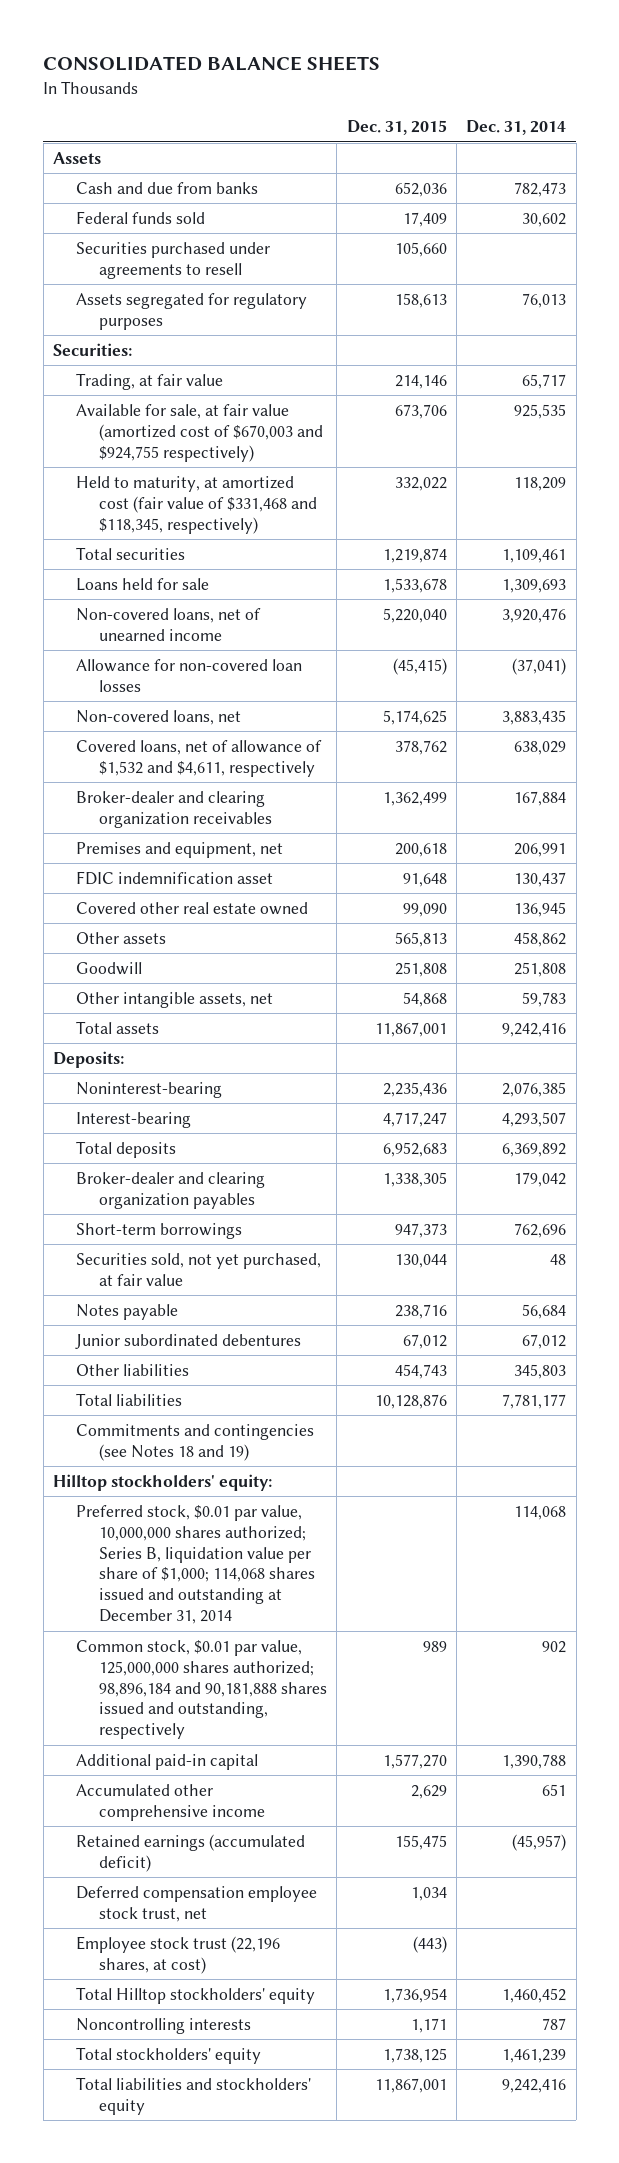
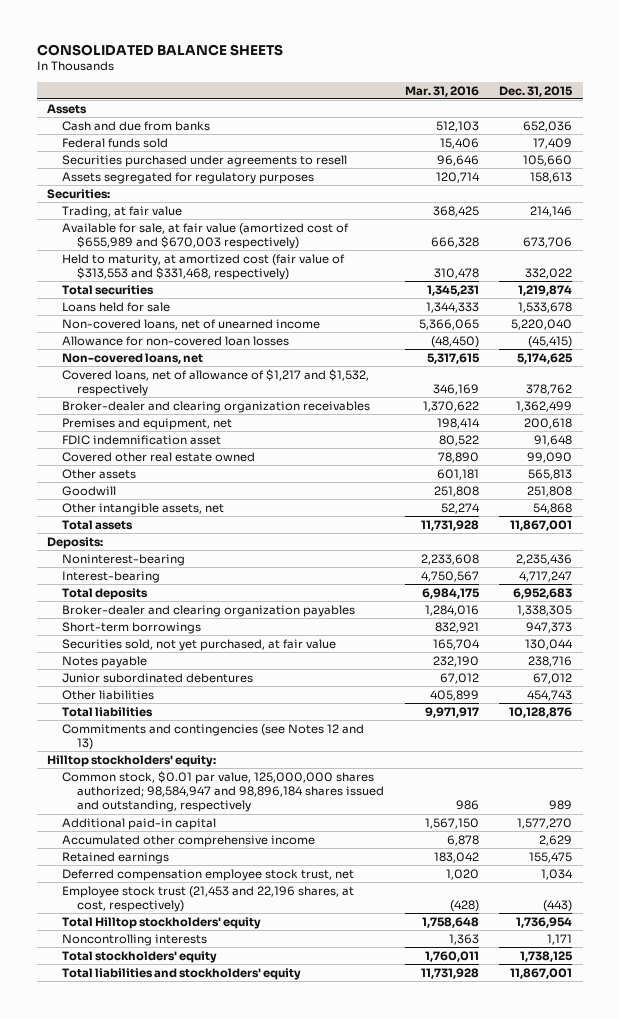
[466,120,567,136] Dec. 31, 2014 -> none
none -> [404,85,479,97] Mar. 31, 2016
[75,403,323,462] Available for sale, at fair value (amortized cost of $670,003 and $924,755 respectively) -> [62,222,350,250] Available for sale, at fair value (amortized cost of $655,989 and $670,003 respectively)
[75,475,317,534] Held to maturity, at amortized cost (fair value of $331,468 and $118,345, respectively) -> [62,253,346,281] Held to maturity, at amortized cost (fair value of $313,553 and $331,468, respectively)
[75,739,322,777] Covered loans, net of allowance of $1,532 and $4,611, respectively -> [62,368,370,397] Covered loans, net of allowance of $1,217 and $1,532, respectively
[75,1423,314,1461] Commitments and contingencies (see Notes 18 and 19) -> [62,723,365,751] Commitments and contingencies (see Notes 12 and 13)
[75,1504,315,1625] Preferred stock, $0.01 par value, 10,000,000 shares authorized; Series B, liquidation value per share of $1,000; 114,068 shares issued and outstanding at December 31, 2014 -> none
[75,1639,327,1740] Common stock, $0.01 par value, 125,000,000 shares authorized; 98,896,184 and 90,181,888 shares issued and outstanding, respectively -> [62,770,385,813] Common stock, $0.01 par value, 125,000,000 shares authorized; 98,584,947 and 98,896,184 shares issued and outstanding, respectively
[75,1833,305,1872] Retained earnings (accumulated deficit) -> [62,851,170,864] Retained earnings
[75,1935,280,1974] Employee stock trust (22,196 shares, at cost) -> [62,885,355,913] Employee stock trust (21,453 and 22,196 shares, at cost, respectively)

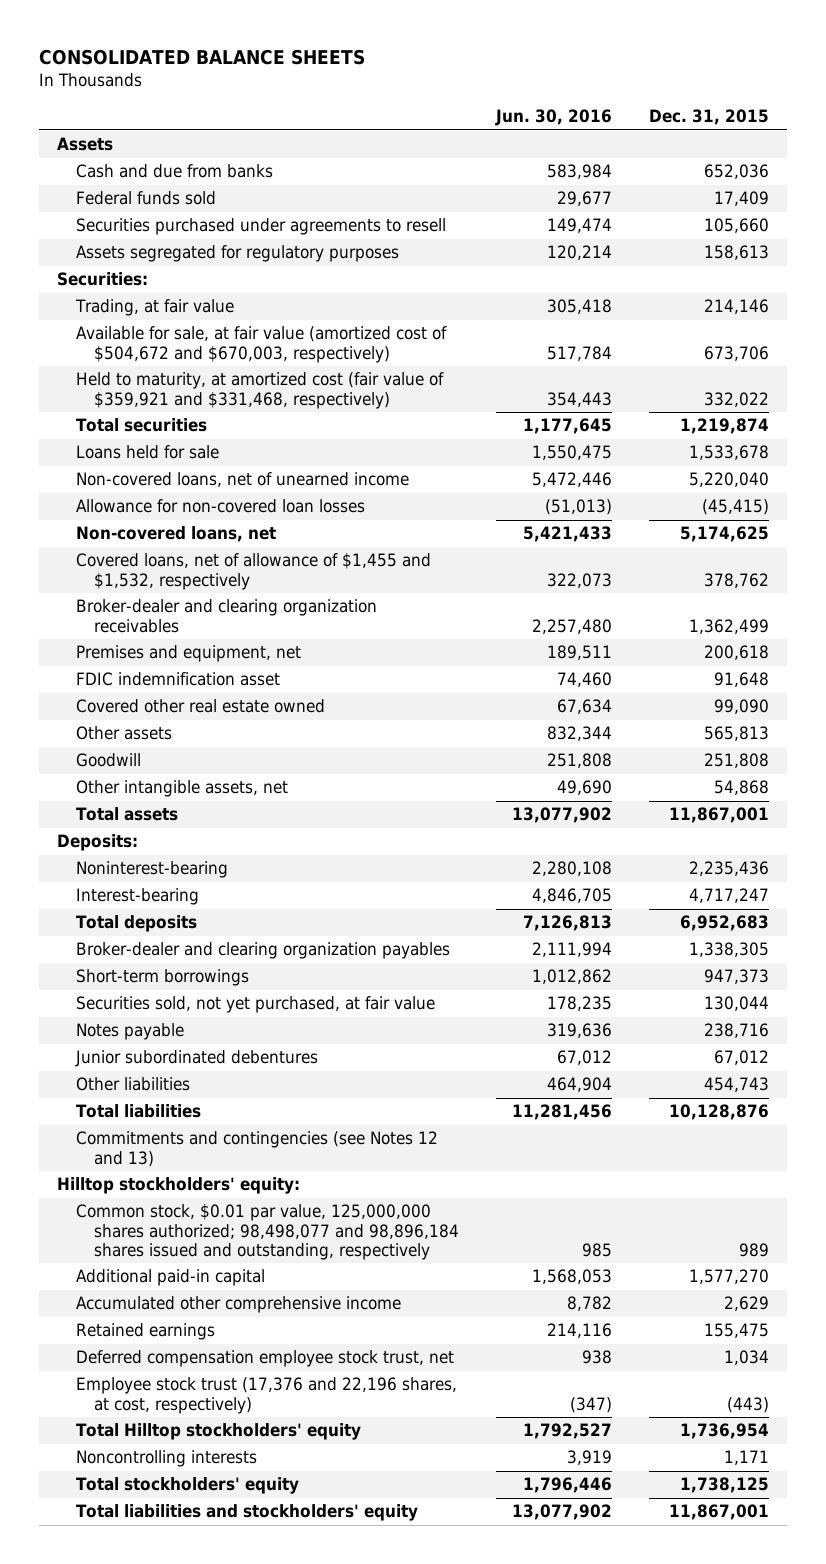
[404,85,479,97] Mar. 31, 2016 -> none
none -> [494,109,612,127] Jun. 30, 2016
[62,222,350,250] Available for sale, at fair value (amortized cost of $655,989 and $670,003 respectively) -> [75,326,447,363] Available for sale, at fair value (amortized cost of $504,672 and $670,003, respectively)
[62,253,346,281] Held to maturity, at amortized cost (fair value of $313,553 and $331,468, respectively) -> [75,372,444,409] Held to maturity, at amortized cost (fair value of $359,921 and $331,468, respectively)
[62,368,370,397] Covered loans, net of allowance of $1,217 and $1,532, respectively -> [75,553,431,590] Covered loans, net of allowance of $1,455 and $1,532, respectively
[62,770,385,813] Common stock, $0.01 par value, 125,000,000 shares authorized; 98,584,947 and 98,896,184 shares issued and outstanding, respectively -> [75,1204,460,1260] Common stock, $0.01 par value, 125,000,000 shares authorized; 98,498,077 and 98,896,184 shares issued and outstanding, respectively
[62,885,355,913] Employee stock trust (21,453 and 22,196 shares, at cost, respectively) -> [75,1377,457,1414] Employee stock trust (17,376 and 22,196 shares, at cost, respectively)

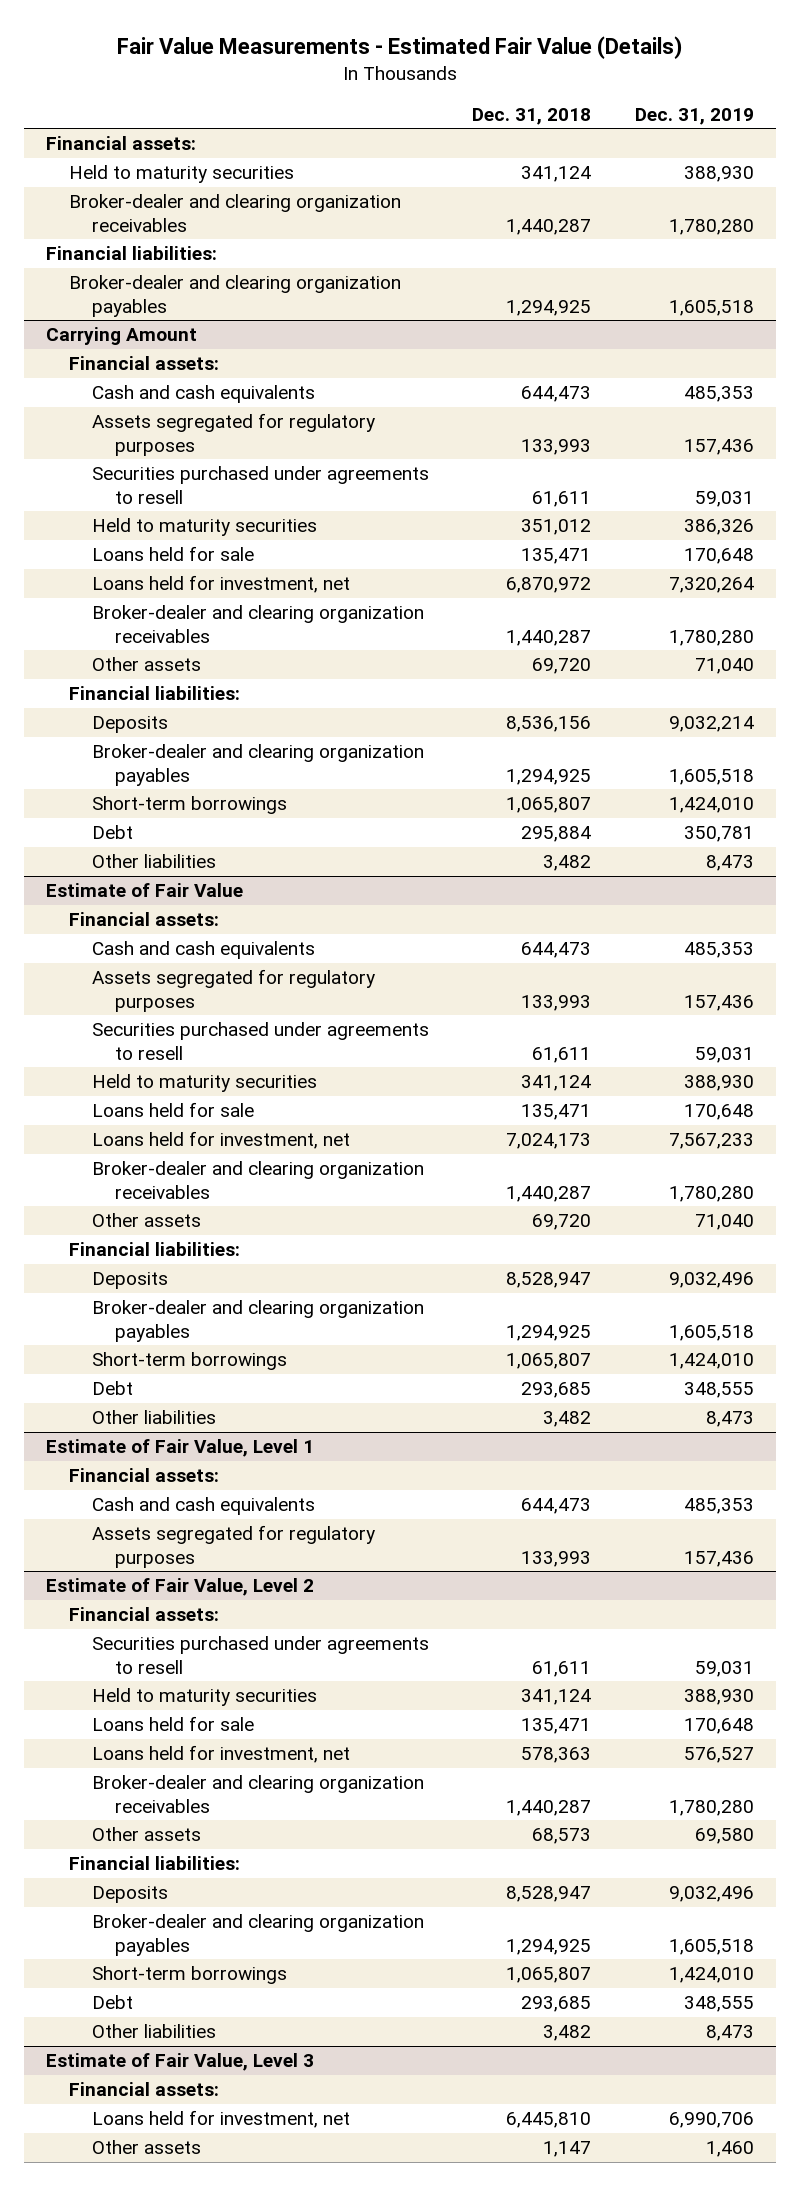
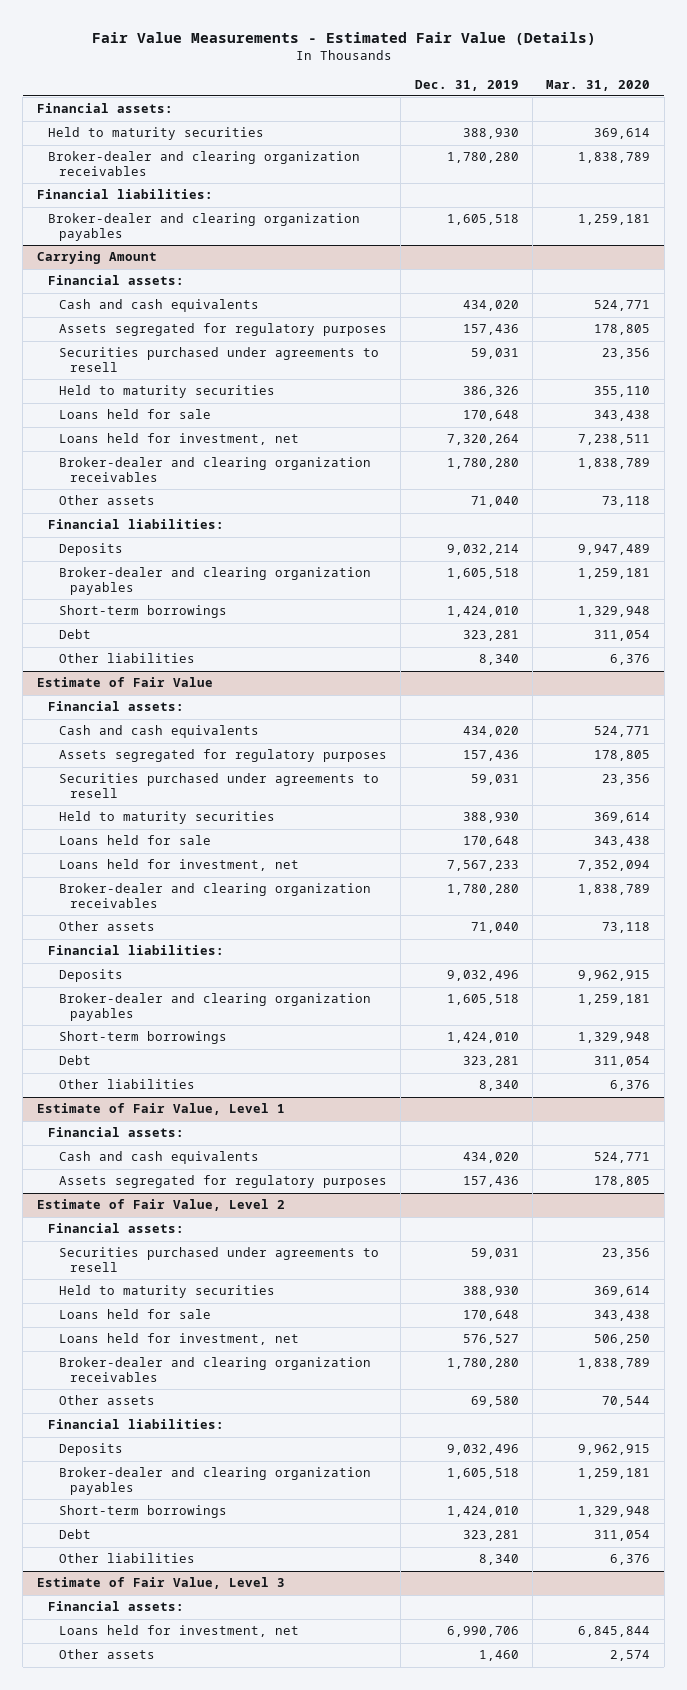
[472,107,592,125] Dec. 31, 2018 -> none
none -> [546,79,651,91] Mar. 31, 2020
[683,386,754,403] 485,353 -> [462,300,519,312] 434,020
[683,826,754,843] 350,781 -> [462,630,519,642] 323,281
[705,855,754,872] 8,473 -> [478,654,519,666] 8,340
[683,942,754,959] 485,353 -> [462,726,519,738] 434,020
[683,1382,754,1399] 348,555 -> [462,1056,519,1068] 323,281
[705,1411,754,1428] 8,473 -> [478,1080,519,1092] 8,340
[683,1498,754,1515] 485,353 -> [462,1152,519,1164] 434,020
[683,1996,754,2013] 348,555 -> [462,1530,519,1542] 323,281
[705,2025,754,2042] 8,473 -> [478,1554,519,1566] 8,340

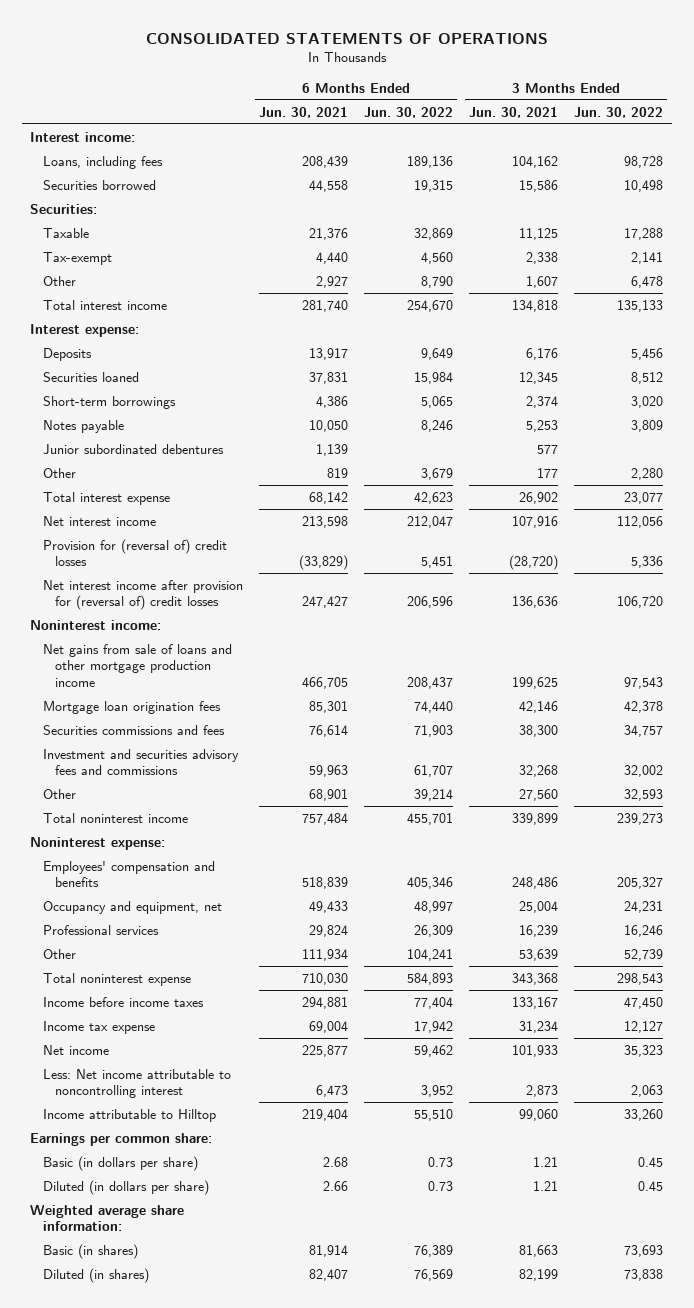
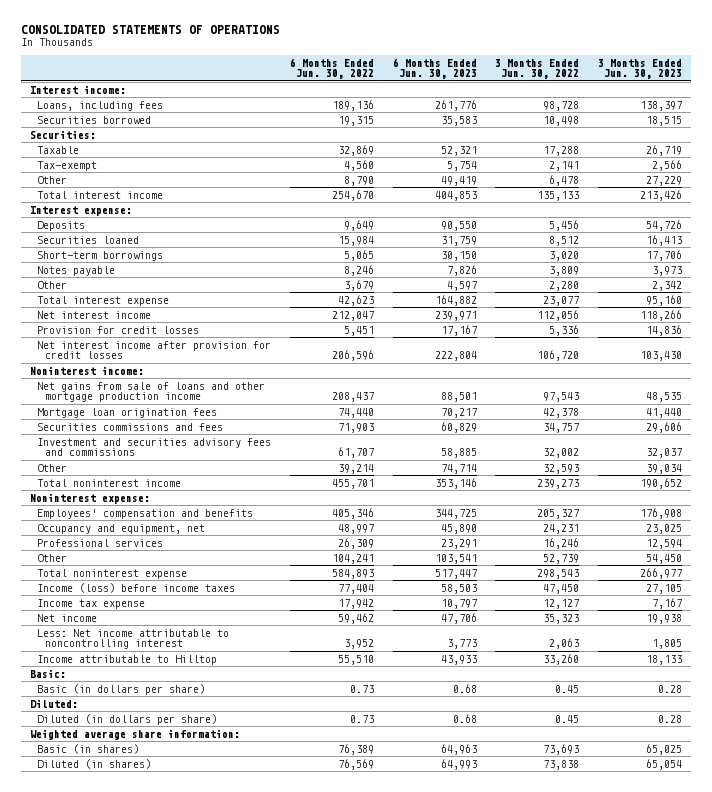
[259,106,349,118] Jun. 30, 2021 -> none
[469,106,559,118] Jun. 30, 2021 -> none
none -> [392,57,477,80] 6 Months Ended Jun. 30, 2023
none -> [598,58,683,80] 3 Months Ended Jun. 30, 2023
[42,443,224,454] Junior subordinated debentures -> none
[42,538,227,567] Provision for (reversal of) credit losses -> [37,325,200,334] Provision for credit losses
[42,579,243,611] Net interest income after provision for (reversal of) credit losses -> [37,340,272,360] Net interest income after provision for credit losses
[42,996,204,1007] Income before income taxes -> [37,582,236,593] Income (loss) before income taxes
[30,1132,213,1146] Earnings per common share: -> none
none -> [29,668,66,678] Basic:
none -> [29,698,78,708] Diluted:

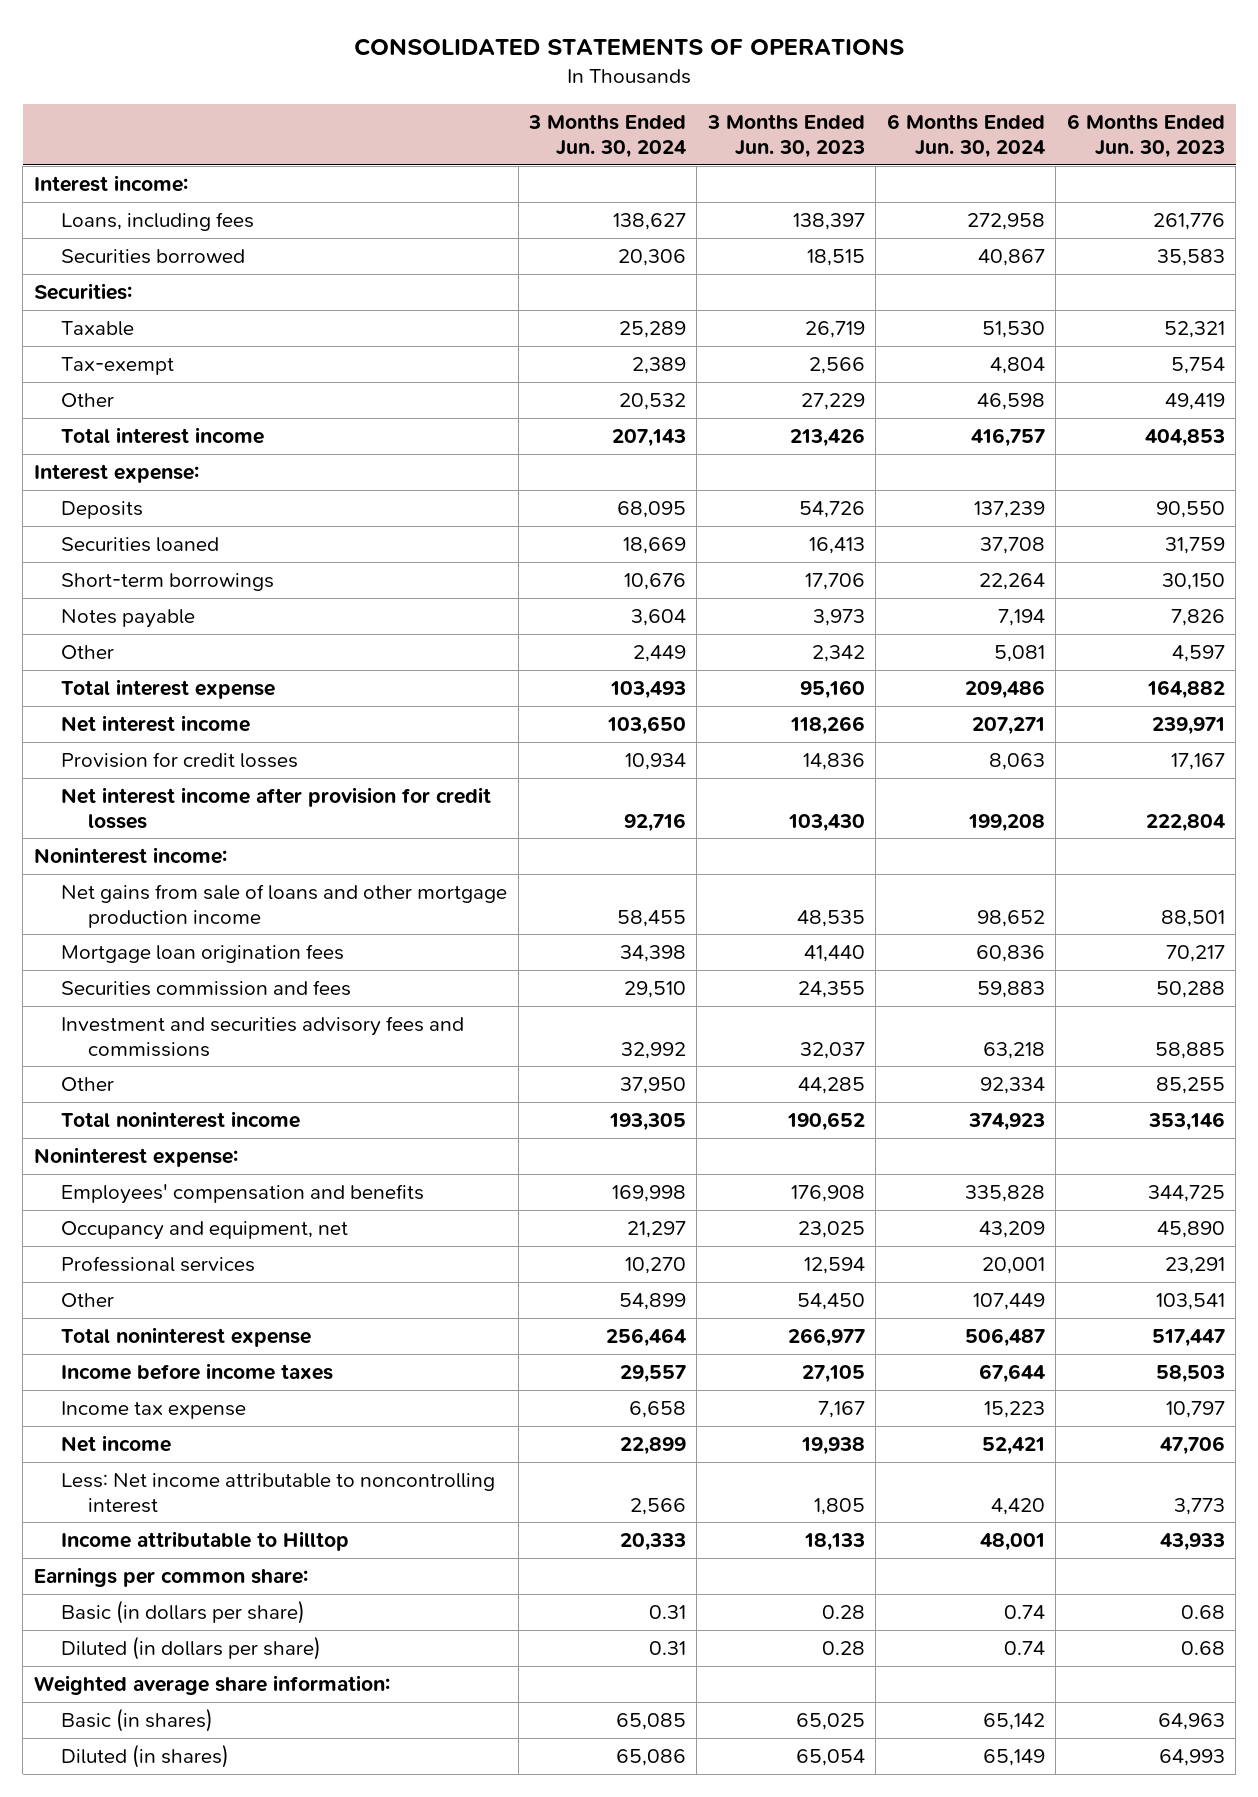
[290,57,375,80] 6 Months Ended Jun. 30, 2022 -> none
[495,58,580,80] 3 Months Ended Jun. 30, 2022 -> none
none -> [528,114,687,158] 3 Months Ended Jun. 30, 2024
none -> [886,114,1045,158] 6 Months Ended Jun. 30, 2024
[37,422,224,431] Securities commissions and fees -> [61,980,352,997] Securities commission and fees
[440,421,477,433] 60,829 -> [1155,981,1225,999] 50,288
[646,421,683,433] 29,606 -> [797,981,865,999] 24,355
[440,463,477,474] 74,714 -> [1155,1077,1225,1095] 85,255
[646,463,683,474] 39,034 -> [797,1077,865,1095] 44,285
[37,582,236,593] Income (loss) before income taxes -> [61,1363,334,1381] Income before income taxes
[29,668,66,678] Basic: -> none
none -> [33,1567,308,1588] Earnings per common share:
[29,698,78,708] Diluted: -> none

